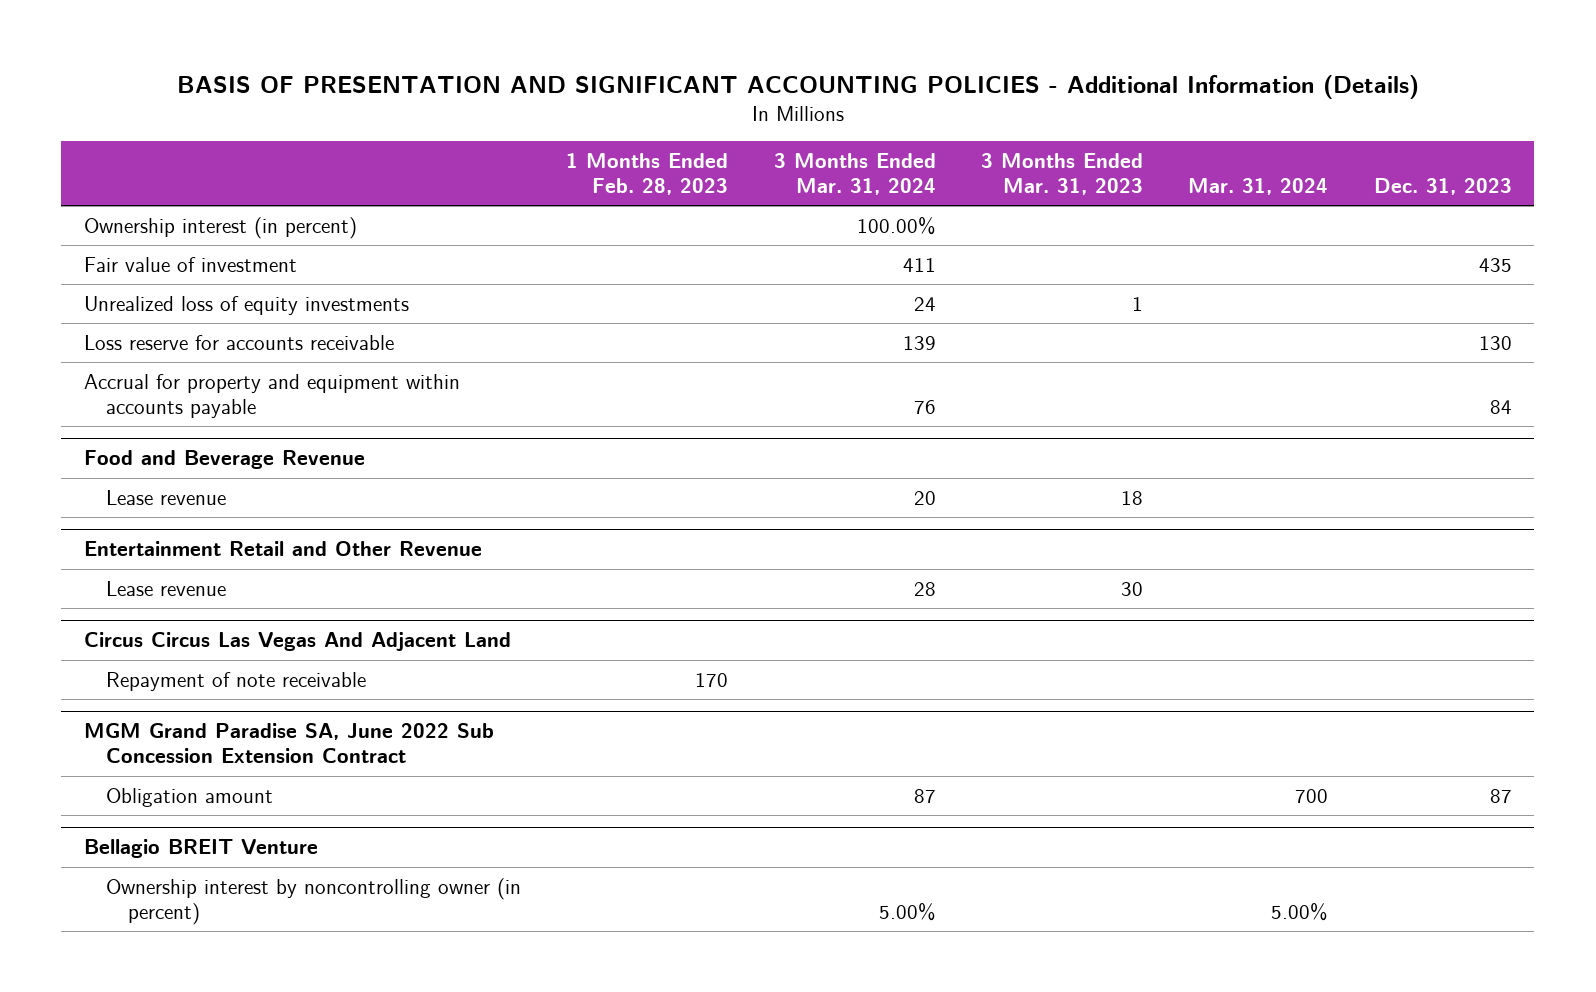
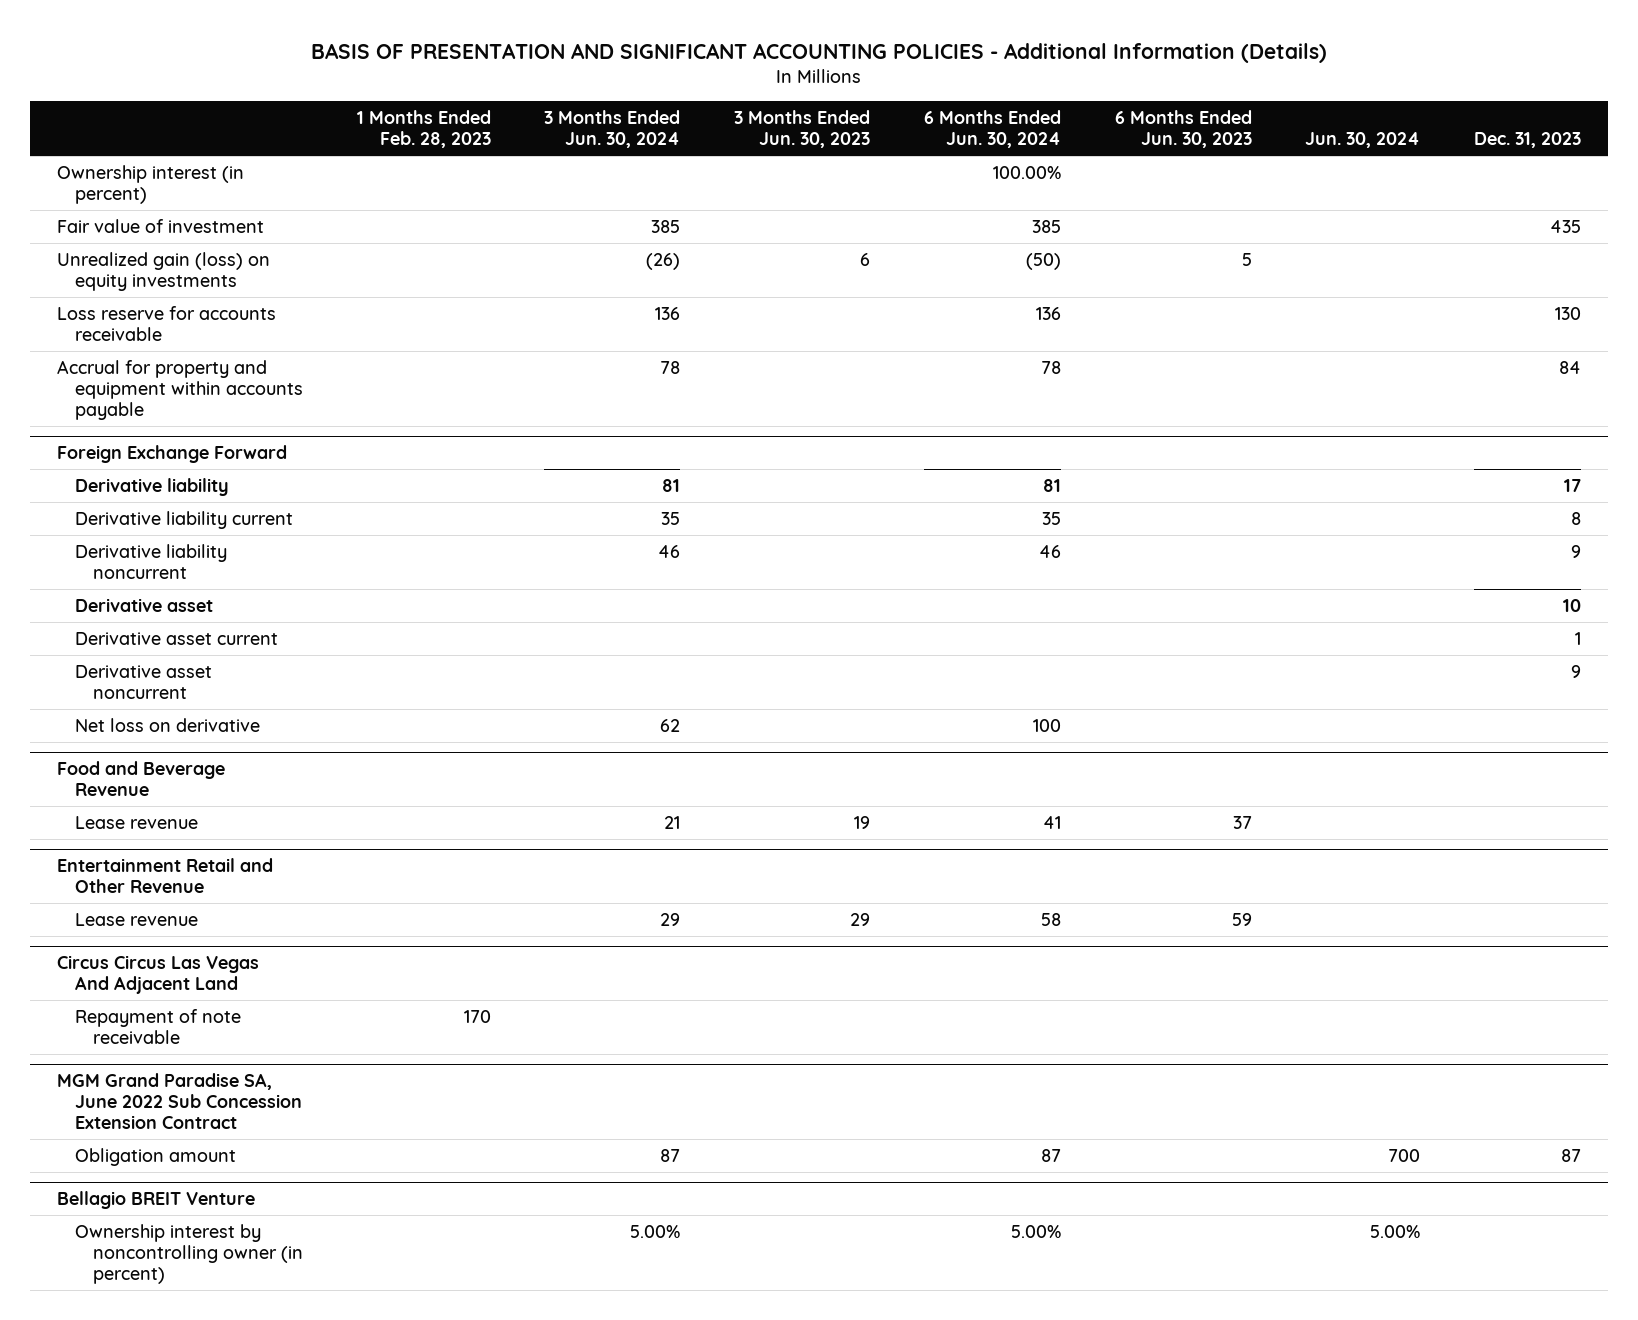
[773,152,936,195] 3 Months Ended Mar. 31, 2024 -> none
[980,152,1143,195] 3 Months Ended Mar. 31, 2023 -> none
[1188,177,1329,195] Mar. 31, 2024 -> none
none -> [544,110,681,149] 3 Months Ended Jun. 30, 2024
none -> [734,110,871,149] 3 Months Ended Jun. 30, 2023
none -> [923,110,1061,149] 6 Months Ended Jun. 30, 2024
none -> [1114,110,1252,149] 6 Months Ended Jun. 30, 2023
none -> [1305,132,1421,149] Jun. 30, 2024
[83,295,409,315] Unrealized loss of equity investments -> [57,251,271,291] Unrealized gain (loss) on equity investments
none -> [57,445,288,464] Foreign Exchange Forward
none -> [75,477,230,496] Derivative liability
none -> [75,510,294,529] Derivative liability current
none -> [75,543,228,579] Derivative liability noncurrent
none -> [75,597,214,612] Derivative asset
none -> [75,631,279,645] Derivative asset current
none -> [75,664,213,699] Derivative asset noncurrent
none -> [75,717,261,732] Net loss on derivative

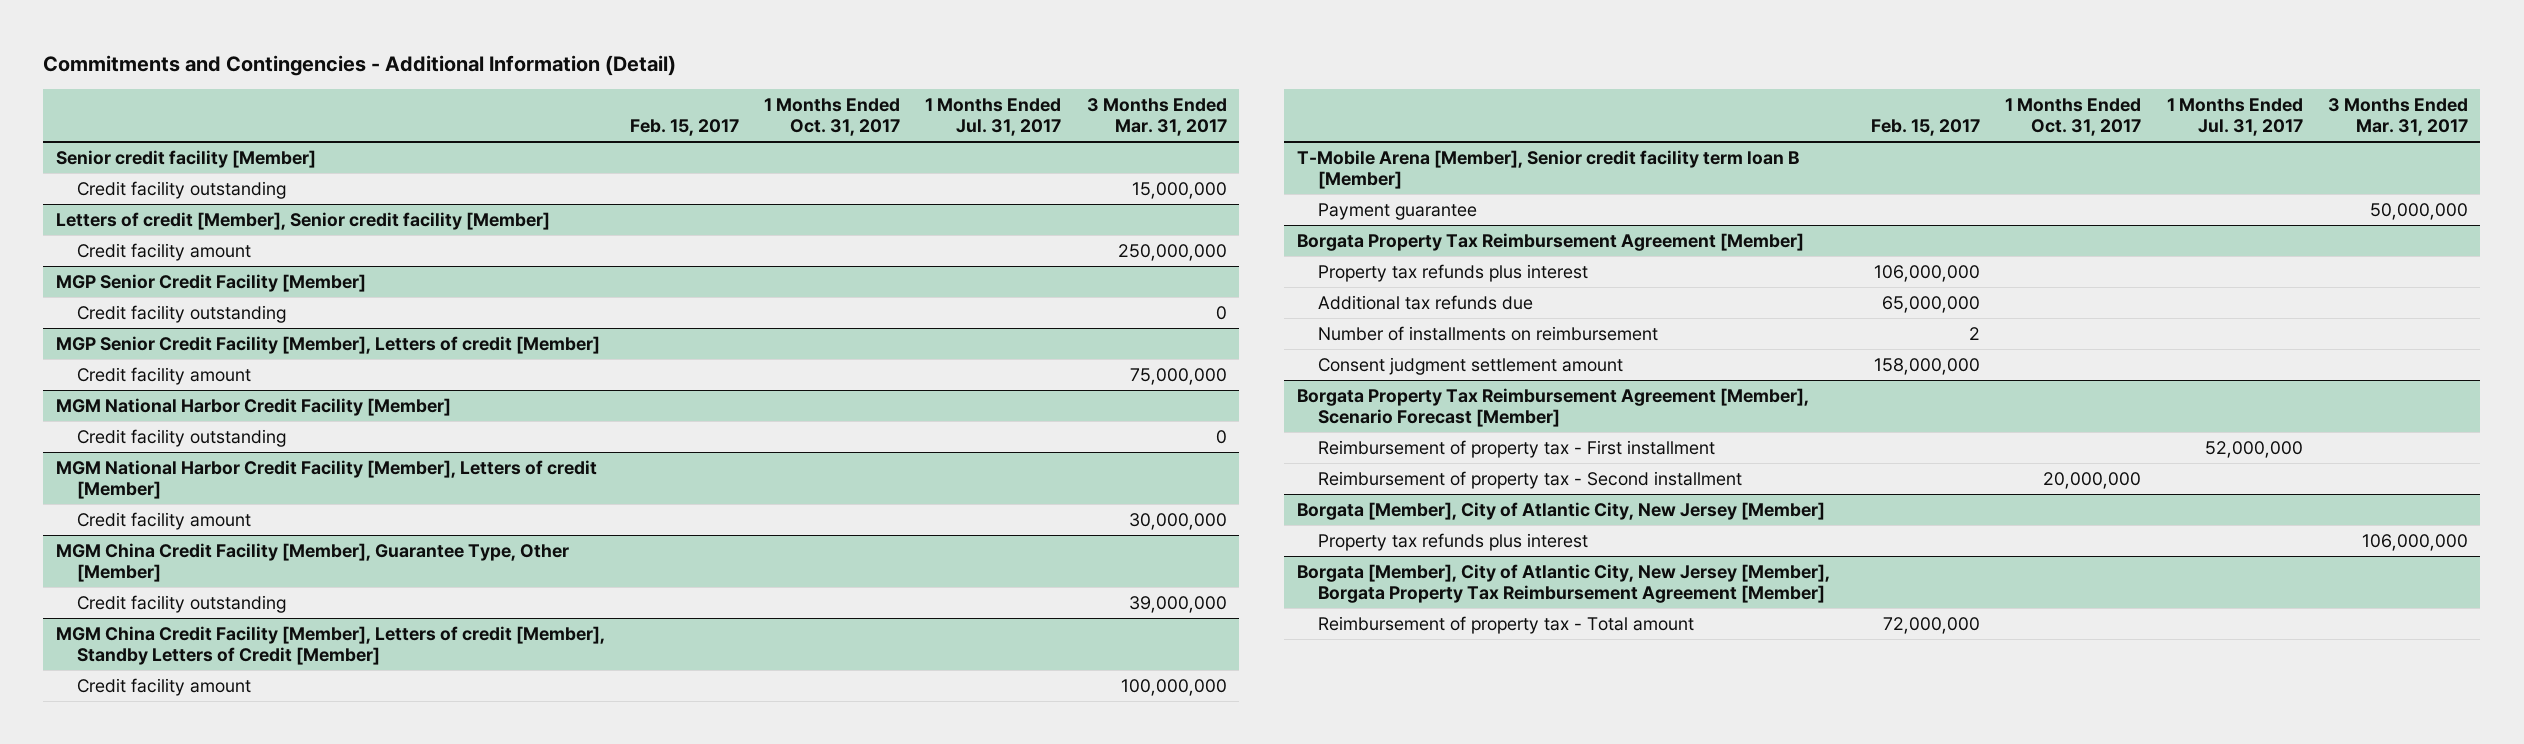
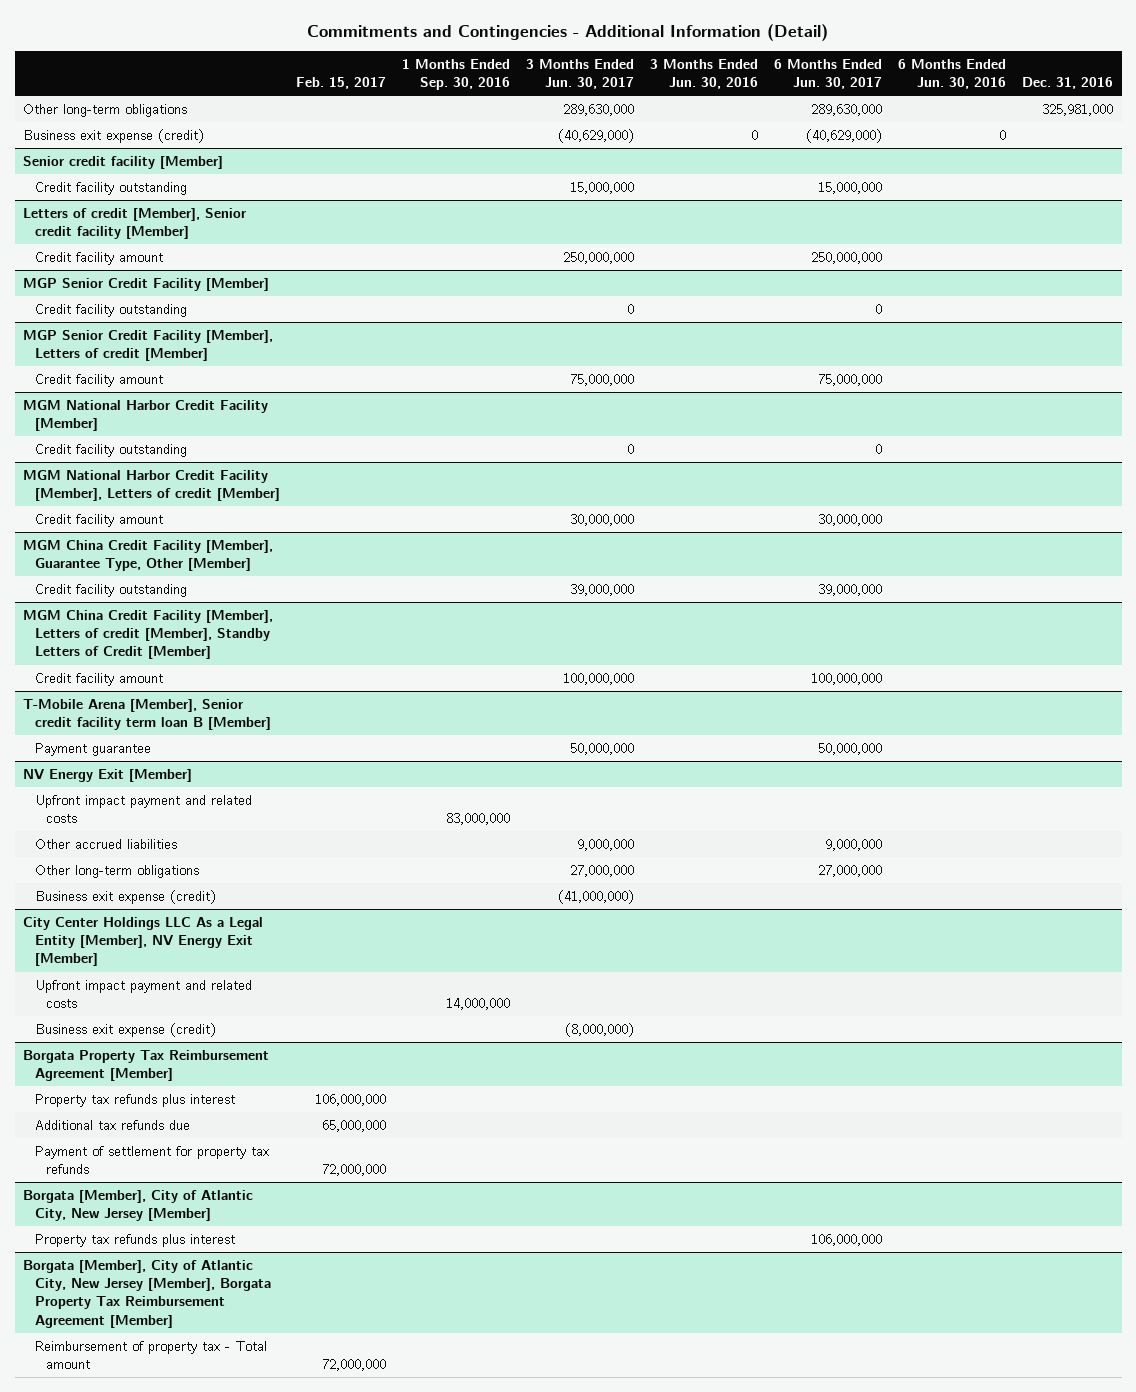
[764,98,901,137] 1 Months Ended Oct. 31, 2017 -> none
[925,98,1062,137] 1 Months Ended Jul. 31, 2017 -> none
[1086,98,1227,137] 3 Months Ended Mar. 31, 2017 -> none
none -> [401,59,510,91] 1 Months Ended Sep. 30, 2016
none -> [525,59,634,90] 3 Months Ended Jun. 30, 2017
none -> [650,59,759,90] 3 Months Ended Jun. 30, 2016
none -> [774,59,883,90] 6 Months Ended Jun. 30, 2017
none -> [898,59,1007,90] 6 Months Ended Jun. 30, 2016
none -> [1022,77,1114,90] Dec. 31, 2016
none -> [22,103,187,117] Other long-term obligations
none -> [22,128,204,143] Business exit expense (credit)
none -> [22,768,192,782] NV Energy Exit [Member]
none -> [34,794,252,824] Upfront impact payment and related costs
none -> [34,838,177,849] Other accrued liabilities
none -> [34,864,199,878] Other long-term obligations
none -> [34,889,216,904] Business exit expense (credit)
none -> [22,916,263,967] City Center Holdings LLC As a Legal Entity [Member], NV Energy Exit [Member]
none -> [34,979,252,1009] Upfront impact payment and related costs
none -> [34,1022,216,1037] Business exit expense (credit)
[1318,325,1659,341] Number of installments on reimbursement -> none
[1318,356,1624,375] Consent judgment settlement amount -> none
[1296,387,1809,427] Borgata Property Tax Reimbursement Agreement [Member], Scenario Forecast [Member] -> none
[1318,439,1716,458] Reimbursement of property tax - First installment -> none
[1318,470,1743,489] Reimbursement of property tax - Second installment -> none
none -> [34,1145,269,1175] Payment of settlement for property tax refunds

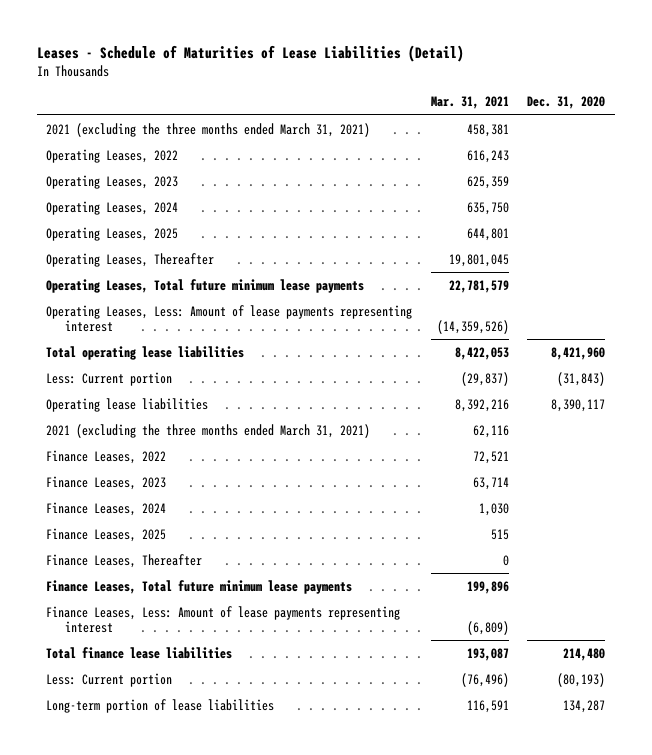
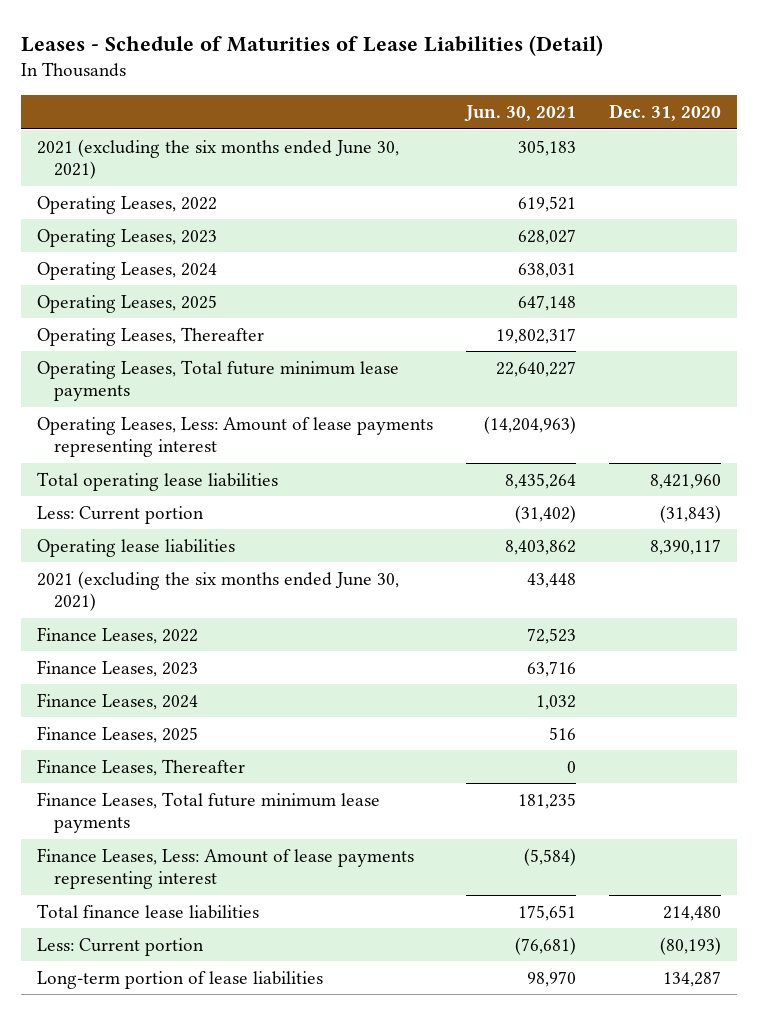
[430,96,509,110] Mar. 31, 2021 -> none
none -> [464,105,577,123] Jun. 30, 2021
[46,122,371,137] 2021 (excluding the three months ended March 31, 2021) -> [37,138,400,180] 2021 (excluding the six months ended June 30, 2021)
[46,423,371,438] 2021 (excluding the three months ended March 31, 2021) -> [37,570,400,612] 2021 (excluding the six months ended June 30, 2021)

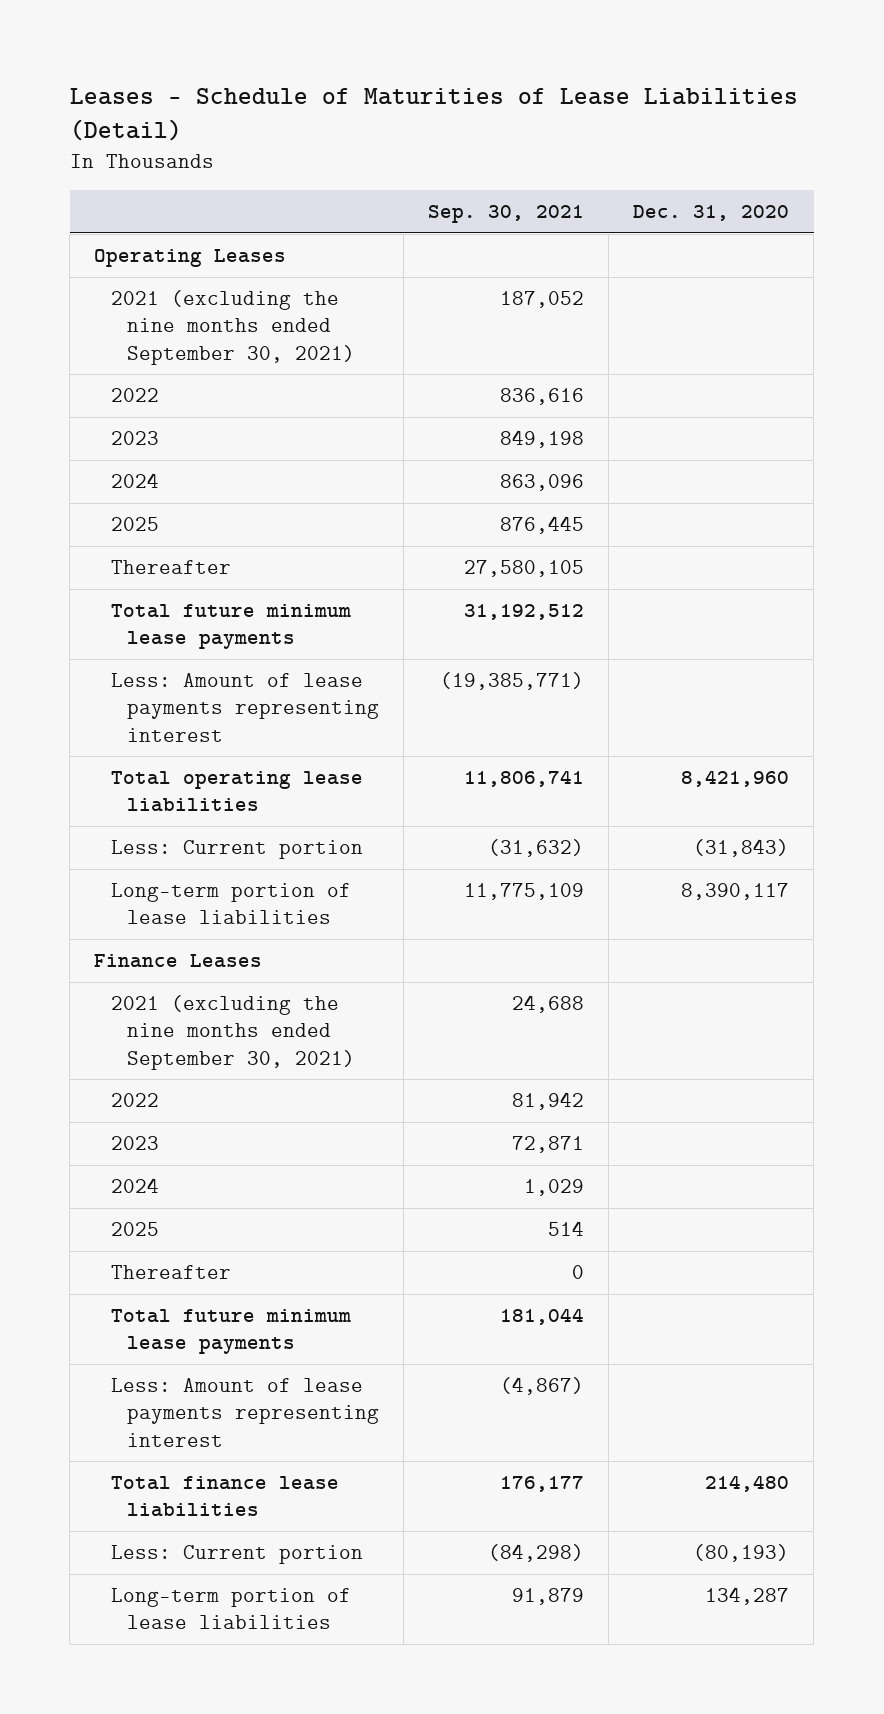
[464,105,577,123] Jun. 30, 2021 -> none
none -> [428,205,585,224] Sep. 30, 2021
none -> [94,249,287,268] Operating Leases
[37,138,400,180] 2021 (excluding the six months ended June 30, 2021) -> [110,290,356,365] 2021 (excluding the nine months ended September 30, 2021)
[37,195,218,214] Operating Leases, 2022 -> [110,388,159,403] 2022
[37,228,218,247] Operating Leases, 2023 -> [110,431,159,446] 2023
[37,261,218,280] Operating Leases, 2024 -> [110,473,159,489] 2024
[37,294,218,313] Operating Leases, 2025 -> [110,517,159,532] 2025
[37,326,265,346] Operating Leases, Thereafter -> [110,560,231,575] Thereafter
[37,359,400,402] Operating Leases, Total future minimum lease payments -> [110,604,351,650] Total future minimum lease payments
[37,416,434,458] Operating Leases, Less: Amount of lease payments representing interest -> [110,673,380,742] Less: Amount of lease payments representing interest
[37,538,236,557] Operating lease liabilities -> [110,883,351,925] Long-term portion of lease liabilities
none -> [94,954,263,969] Finance Leases
[37,570,400,612] 2021 (excluding the six months ended June 30, 2021) -> [110,995,356,1070] 2021 (excluding the nine months ended September 30, 2021)
[37,626,199,644] Finance Leases, 2022 -> [110,1093,159,1108] 2022
[37,659,199,677] Finance Leases, 2023 -> [110,1136,159,1151] 2023
[37,692,199,710] Finance Leases, 2024 -> [110,1178,159,1194] 2024
[37,725,199,743] Finance Leases, 2025 -> [110,1222,159,1237] 2025
[37,758,246,776] Finance Leases, Thereafter -> [110,1265,231,1280] Thereafter
[37,791,381,834] Finance Leases, Total future minimum lease payments -> [110,1309,351,1355] Total future minimum lease payments
[37,847,415,890] Finance Leases, Less: Amount of lease payments representing interest -> [110,1378,380,1447] Less: Amount of lease payments representing interest

